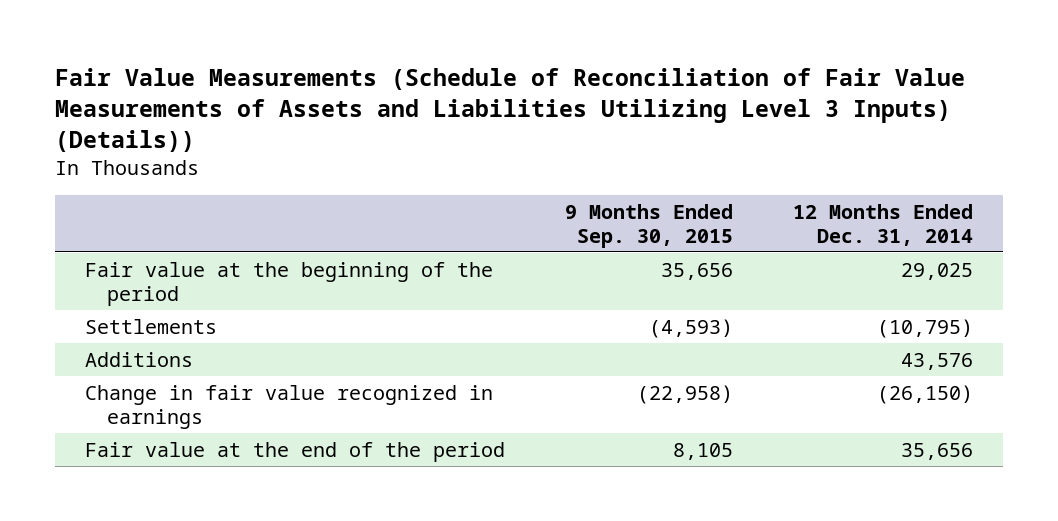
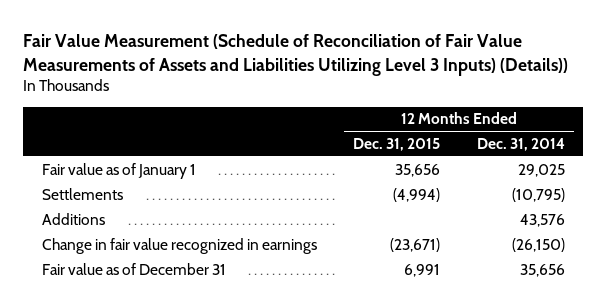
[54,67,965,153] Fair Value Measurements (Schedule of Reconciliation of Fair Value Measurements of Assets and Liabilities Utilizing Level 3 Inputs) (Details)) -> [23,34,569,76] Fair Value Measurement (Schedule of Reconciliation of Fair Value Measurements of Assets and Liabilities Utilizing Level 3 Inputs) (Details))
[564,203,733,248] 9 Months Ended Sep. 30, 2015 -> none
none -> [353,137,441,151] Dec. 31, 2015
[84,261,493,306] Fair value at the beginning of the period -> [41,162,196,179] Fair value as of January 1
[84,441,505,462] Fair value at the end of the period -> [41,262,226,275] Fair value as of December 31

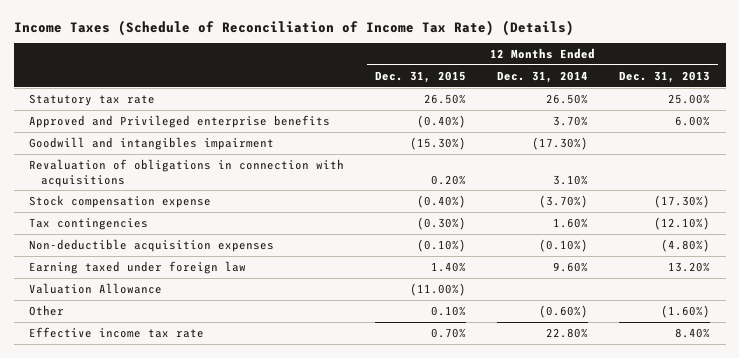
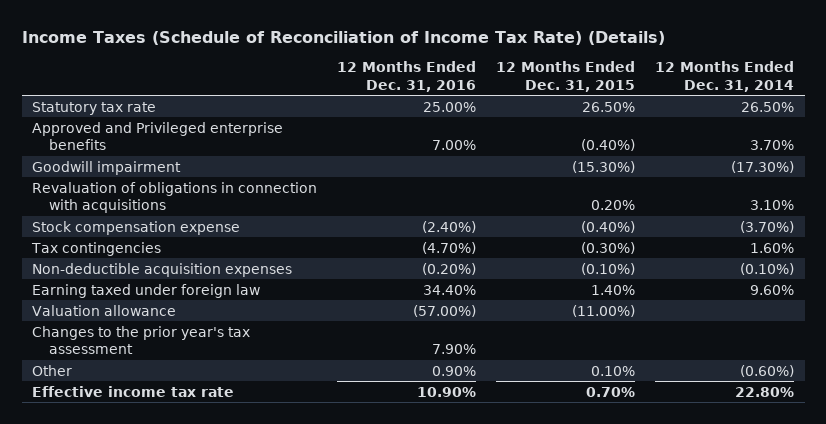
[619,70,711,83] Dec. 31, 2013 -> none
none -> [336,61,476,92] 12 Months Ended Dec. 31, 2016
[29,136,275,150] Goodwill and intangibles impairment -> [31,160,181,175] Goodwill impairment
[29,282,163,294] Valuation Allowance -> [31,304,176,316] Valuation allowance
none -> [31,325,250,355] Changes to the prior year's tax assessment

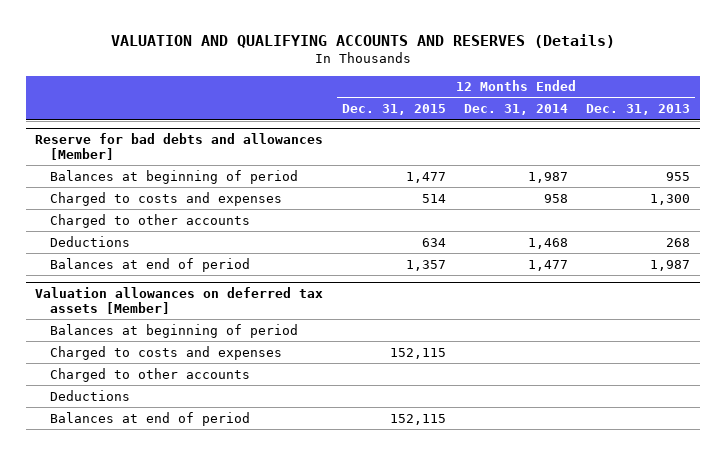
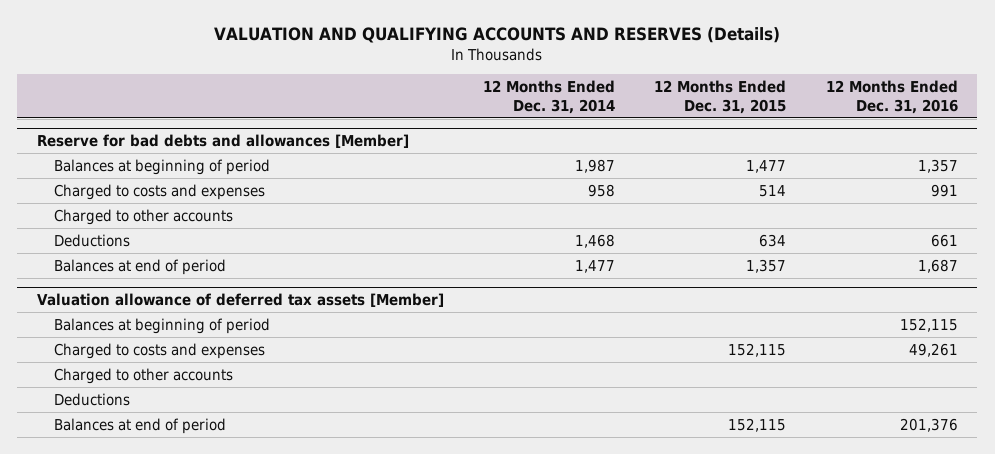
[586,104,691,116] Dec. 31, 2013 -> none
none -> [825,80,958,114] 12 Months Ended Dec. 31, 2016
[35,287,324,314] Valuation allowances on deferred tax assets [Member] -> [36,293,444,308] Valuation allowance of deferred tax assets [Member]

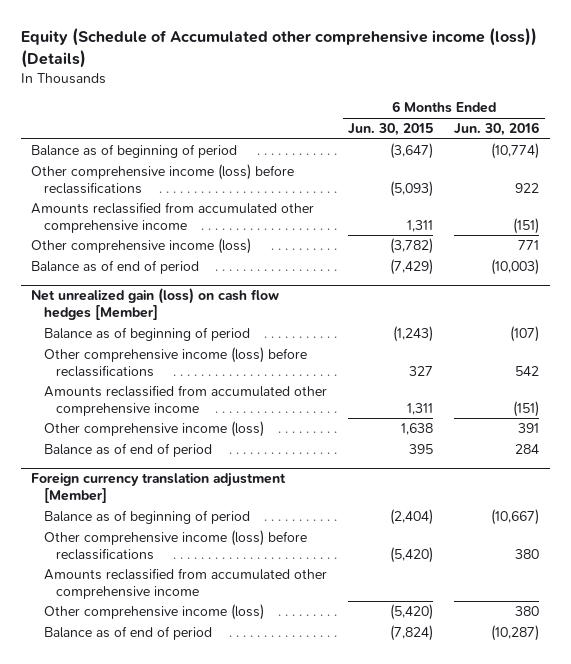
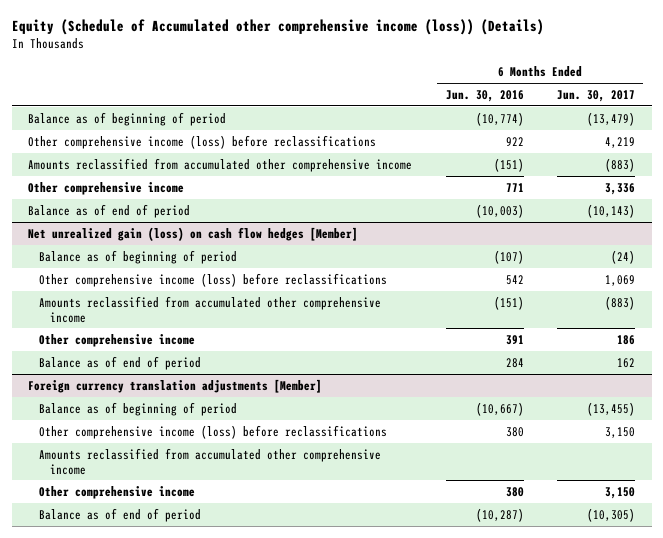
[348,123,434,137] Jun. 30, 2015 -> none
none -> [557,90,636,103] Jun. 30, 2017
[31,238,252,255] Other comprehensive income (loss) -> [28,181,185,195] Other comprehensive income
[43,421,264,438] Other comprehensive income (loss) -> [39,333,196,347] Other comprehensive income
[31,473,287,504] Foreign currency translation adjustment [Member] -> [28,378,323,393] Foreign currency translation adjustments [Member]
[43,604,264,621] Other comprehensive income (loss) -> [39,485,196,499] Other comprehensive income

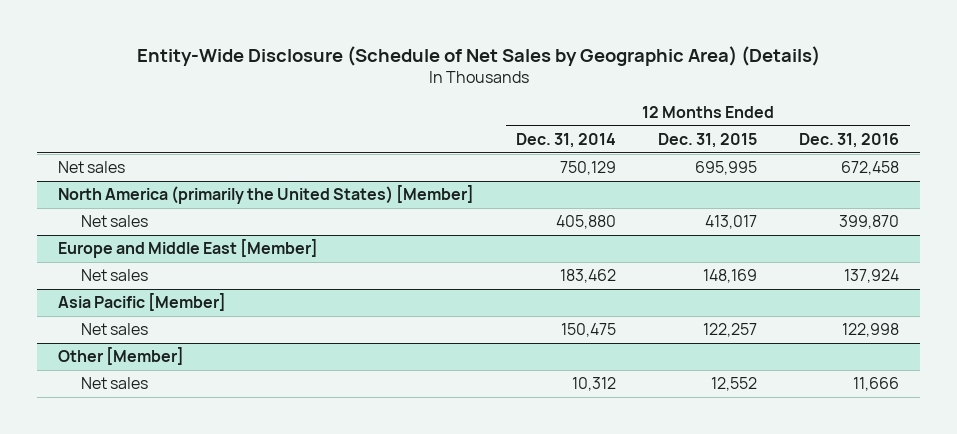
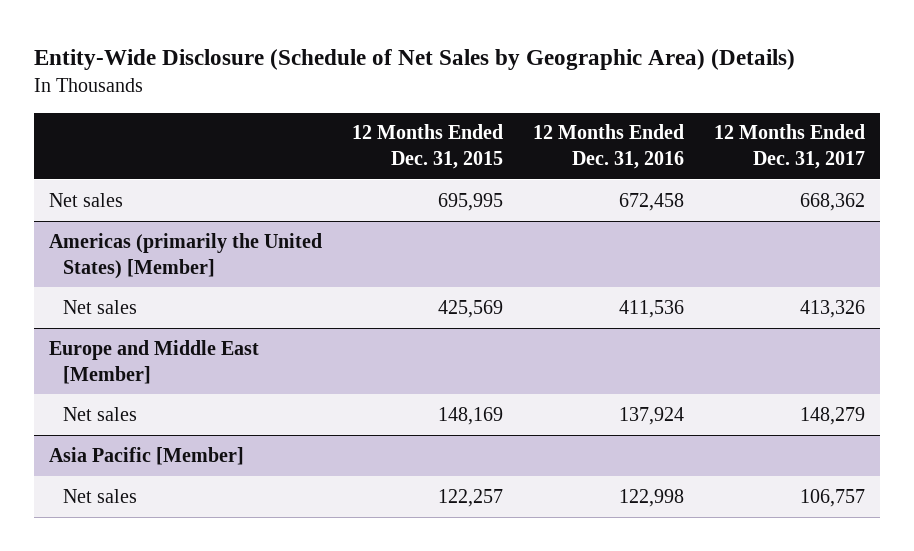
[516,133,617,149] Dec. 31, 2014 -> none
none -> [714,124,866,170] 12 Months Ended Dec. 31, 2017
[58,185,475,205] North America (primarily the United States) [Member] -> [48,232,322,279] Americas (primarily the United States) [Member]
[705,215,758,230] 413,017 -> [438,299,504,318] 425,569
[839,215,900,230] 399,870 -> [619,299,685,318] 411,536
[58,347,185,366] Other [Member] -> none
[80,377,148,390] Net sales -> none

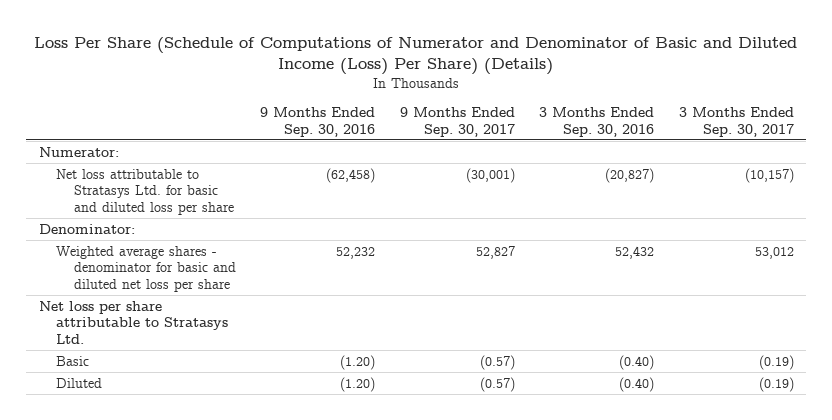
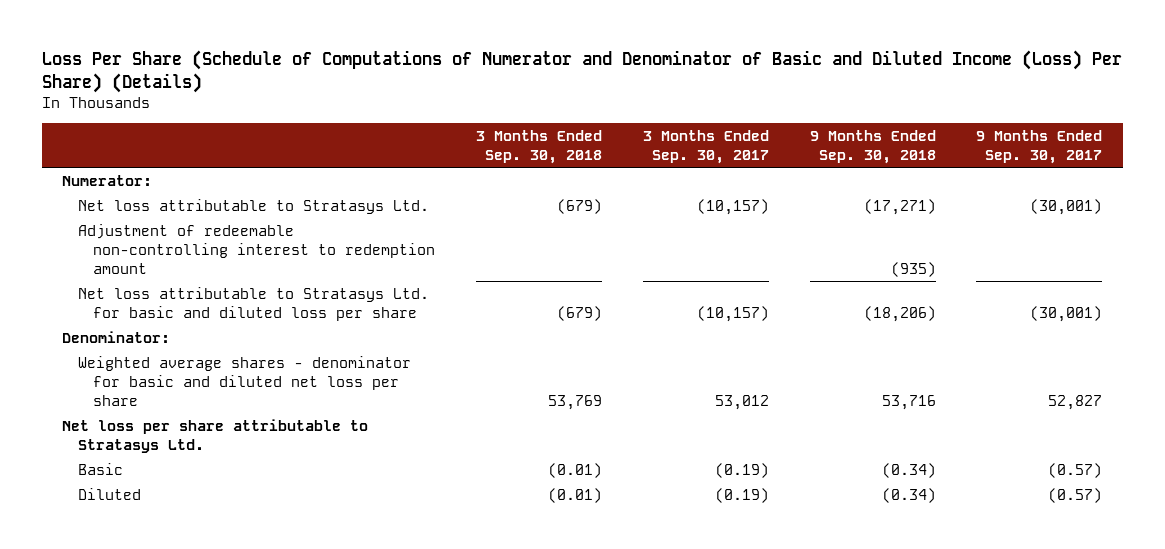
[260,107,376,137] 9 Months Ended Sep. 30, 2016 -> none
[539,107,655,137] 3 Months Ended Sep. 30, 2016 -> none
none -> [476,130,603,165] 3 Months Ended Sep. 30, 2018
none -> [809,130,936,165] 9 Months Ended Sep. 30, 2018
none -> [77,198,429,214] Net loss attributable to Stratasys Ltd.
none -> [77,223,436,274] Adjustment of redeemable non-controlling interest to redemption amount

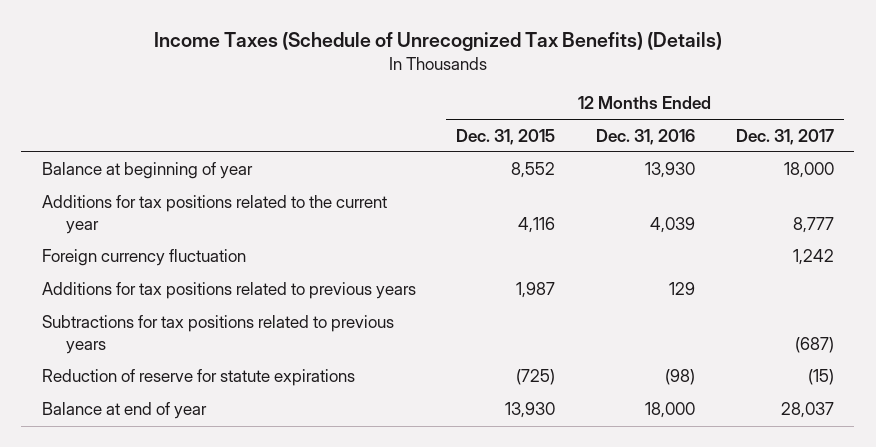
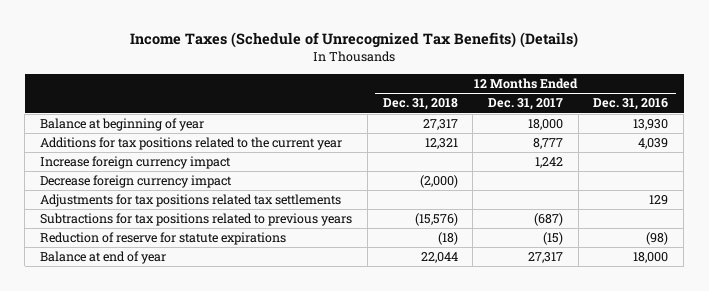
[456,128,556,145] Dec. 31, 2015 -> none
none -> [382,98,458,111] Dec. 31, 2018
[41,249,246,267] Foreign currency fluctuation -> [40,156,232,170] Increase foreign currency impact
none -> [40,175,233,189] Decrease foreign currency impact
[41,282,416,300] Additions for tax positions related to previous years -> [40,194,342,208] Adjustments for tax positions related tax settlements
[781,402,835,419] 28,037 -> [528,252,564,264] 27,317

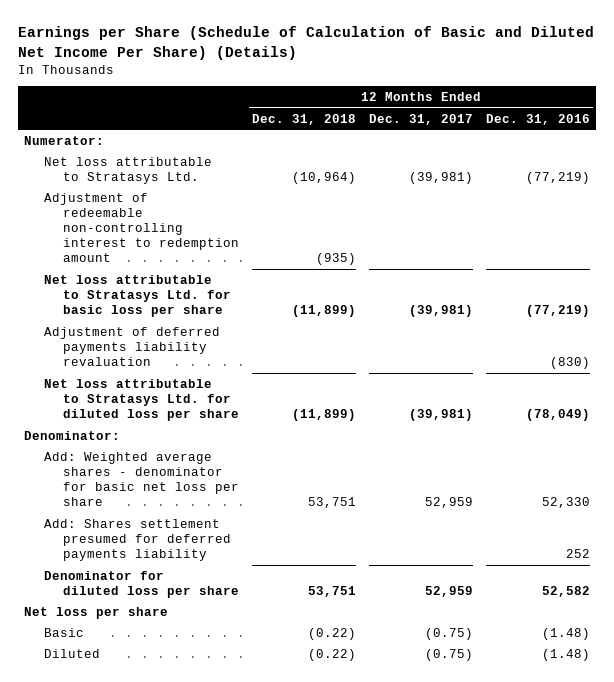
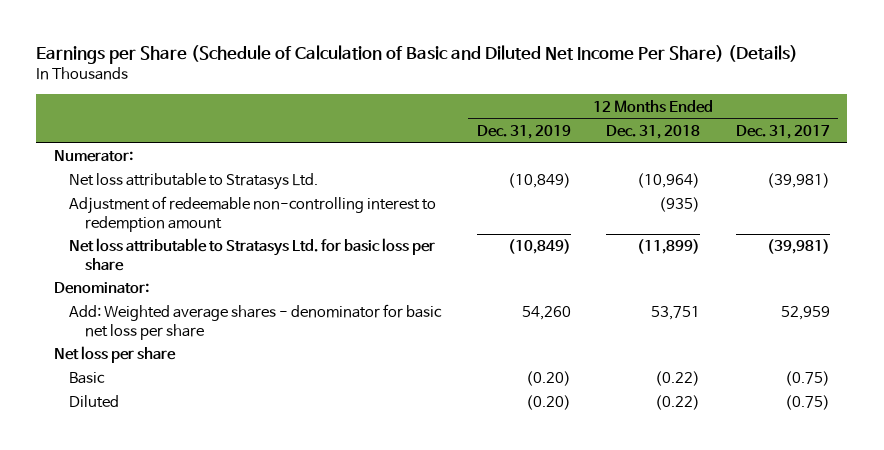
[485,113,590,125] Dec. 31, 2016 -> none
none -> [476,124,571,139] Dec. 31, 2019
[43,326,220,367] Adjustment of deferred payments liability revaluation -> none
[43,378,239,422] Net loss attributable to Stratasys Ltd. for diluted loss per share -> none
[43,518,231,562] Add: Shares settlement presumed for deferred payments liability -> none
[43,570,239,598] Denominator for diluted loss per share -> none

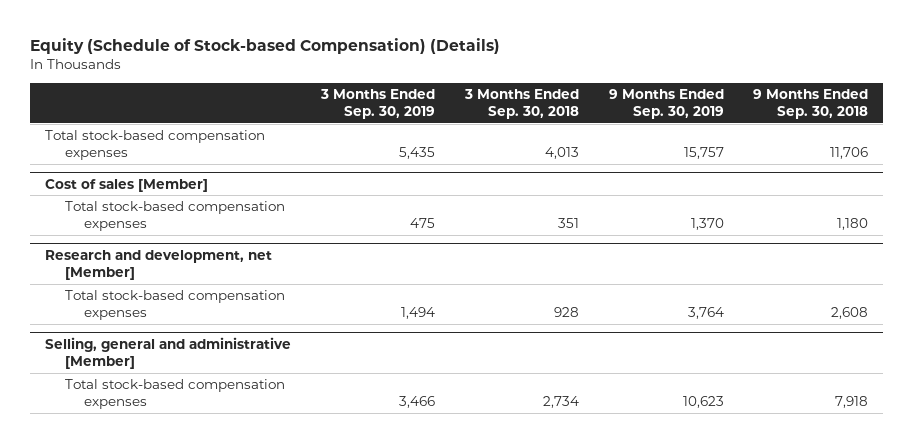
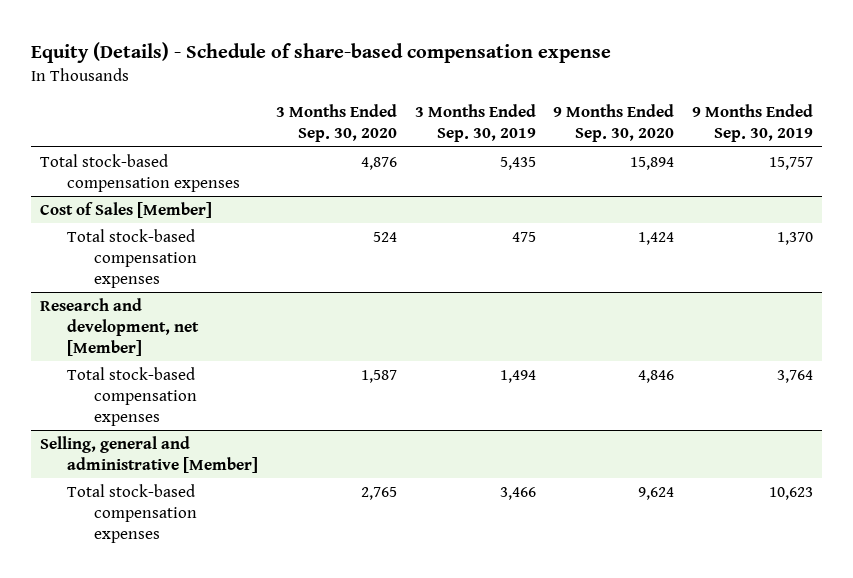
[30,38,501,55] Equity (Schedule of Stock-based Compensation) (Details) -> [31,41,612,63] Equity (Details) - Schedule of share-based compensation expense
[463,88,579,120] 3 Months Ended Sep. 30, 2018 -> none
[753,88,869,120] 9 Months Ended Sep. 30, 2018 -> none
none -> [275,104,397,143] 3 Months Ended Sep. 30, 2020
none -> [553,104,675,143] 9 Months Ended Sep. 30, 2020
[45,178,209,192] Cost of sales [Member] -> [39,201,212,218] Cost of Sales [Member]

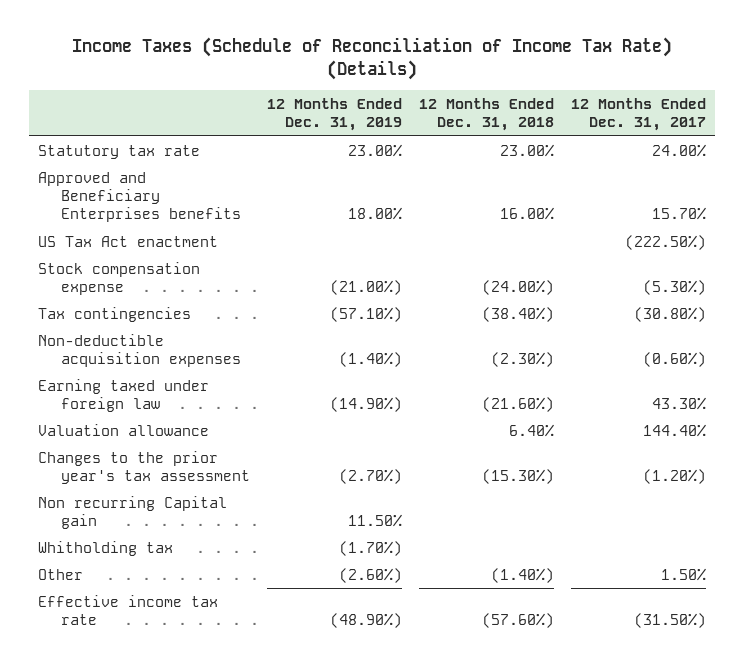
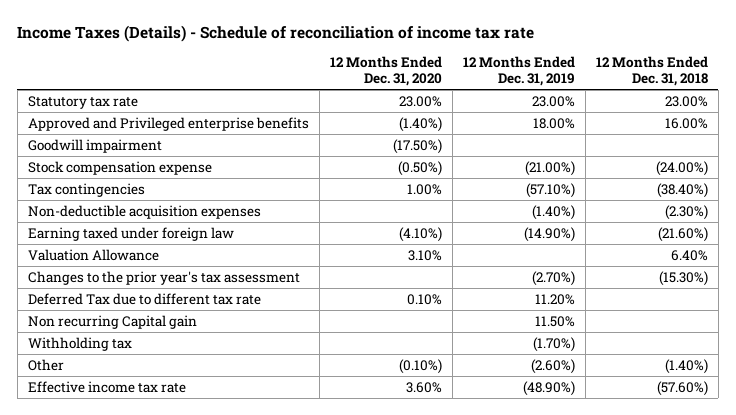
[72,37,673,81] Income Taxes (Schedule of Reconciliation of Income Tax Rate) (Details) -> [17,25,535,43] Income Taxes (Details) - Schedule of reconciliation of income tax rate
[571,97,707,132] 12 Months Ended Dec. 31, 2017 -> none
none -> [329,56,442,87] 12 Months Ended Dec. 31, 2020
[37,235,218,247] US Tax Act enactment -> none
[37,171,242,223] Approved and Beneficiary Enterprises benefits -> [27,116,309,131] Approved and Privileged enterprise benefits
none -> [27,138,162,153] Goodwill impairment
[37,423,209,436] Valuation allowance -> [27,248,159,261] Valuation Allowance
none -> [27,292,261,305] Deferred Tax due to different tax rate
[37,540,173,556] Whitholding tax -> none
none -> [27,336,132,351] Withholding tax

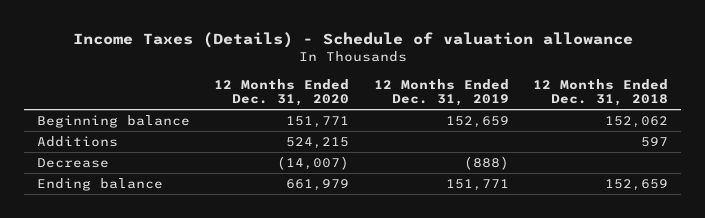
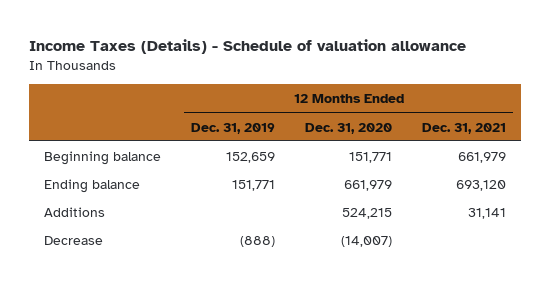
[533,78,669,107] 12 Months Ended Dec. 31, 2018 -> none
none -> [421,122,506,134] Dec. 31, 2021
[36,177,163,191] Ending balance -> [44,178,141,193] Ending balance

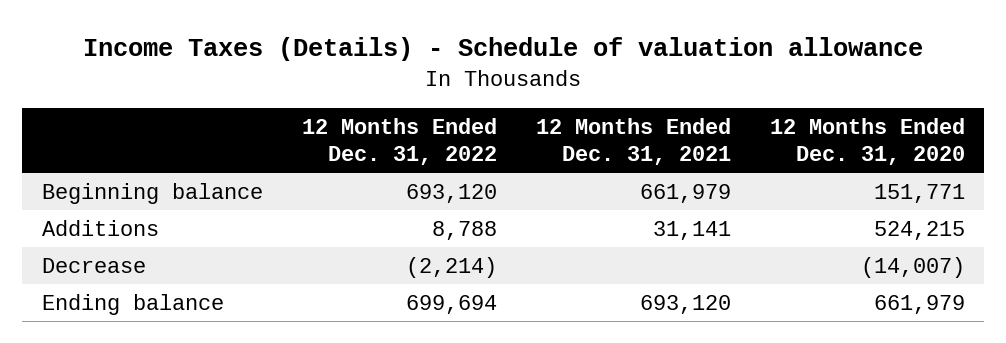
[191,122,276,134] Dec. 31, 2019 -> none
none -> [301,117,497,165] 12 Months Ended Dec. 31, 2022
[44,178,141,193] Ending balance -> [41,293,224,315] Ending balance

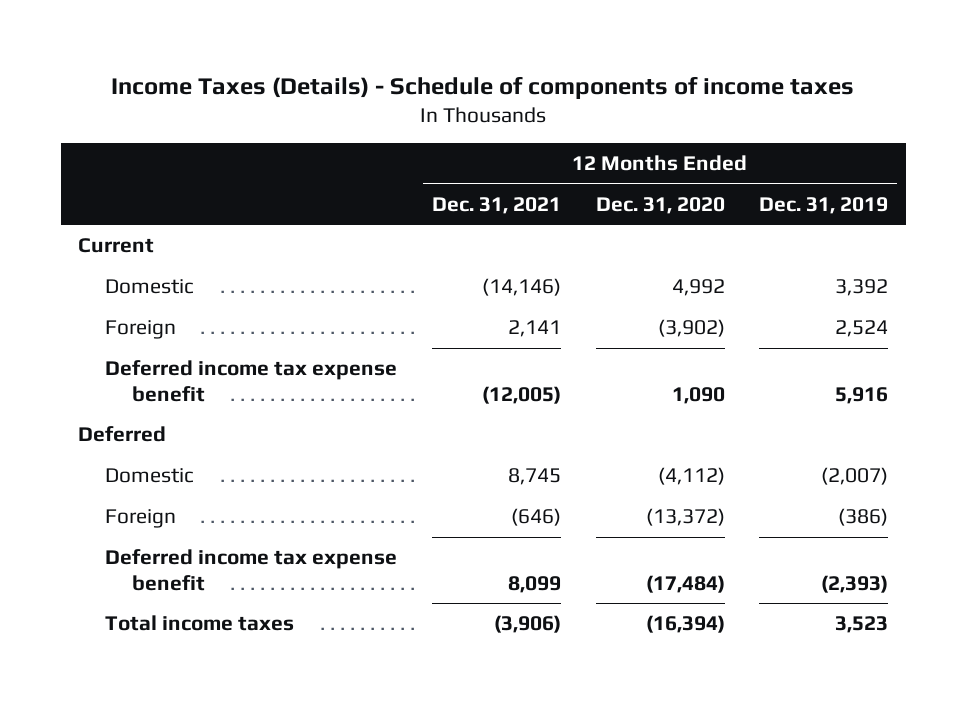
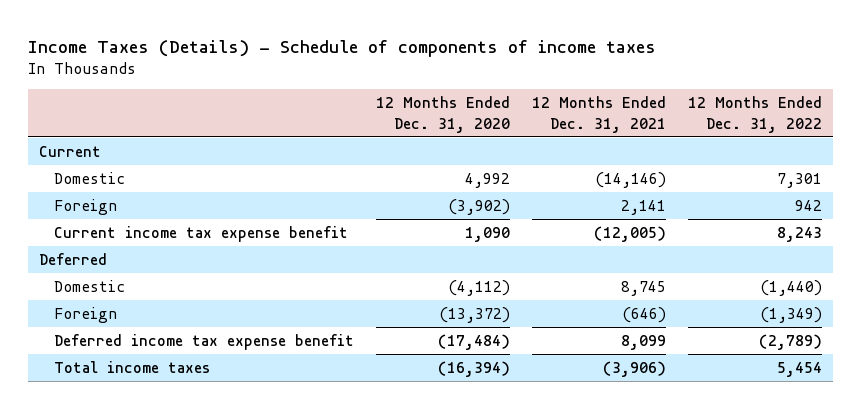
[759,196,889,214] Dec. 31, 2019 -> none
none -> [687,96,822,133] 12 Months Ended Dec. 31, 2022
[105,360,398,402] Deferred income tax expense benefit -> [54,225,349,242] Current income tax expense benefit

